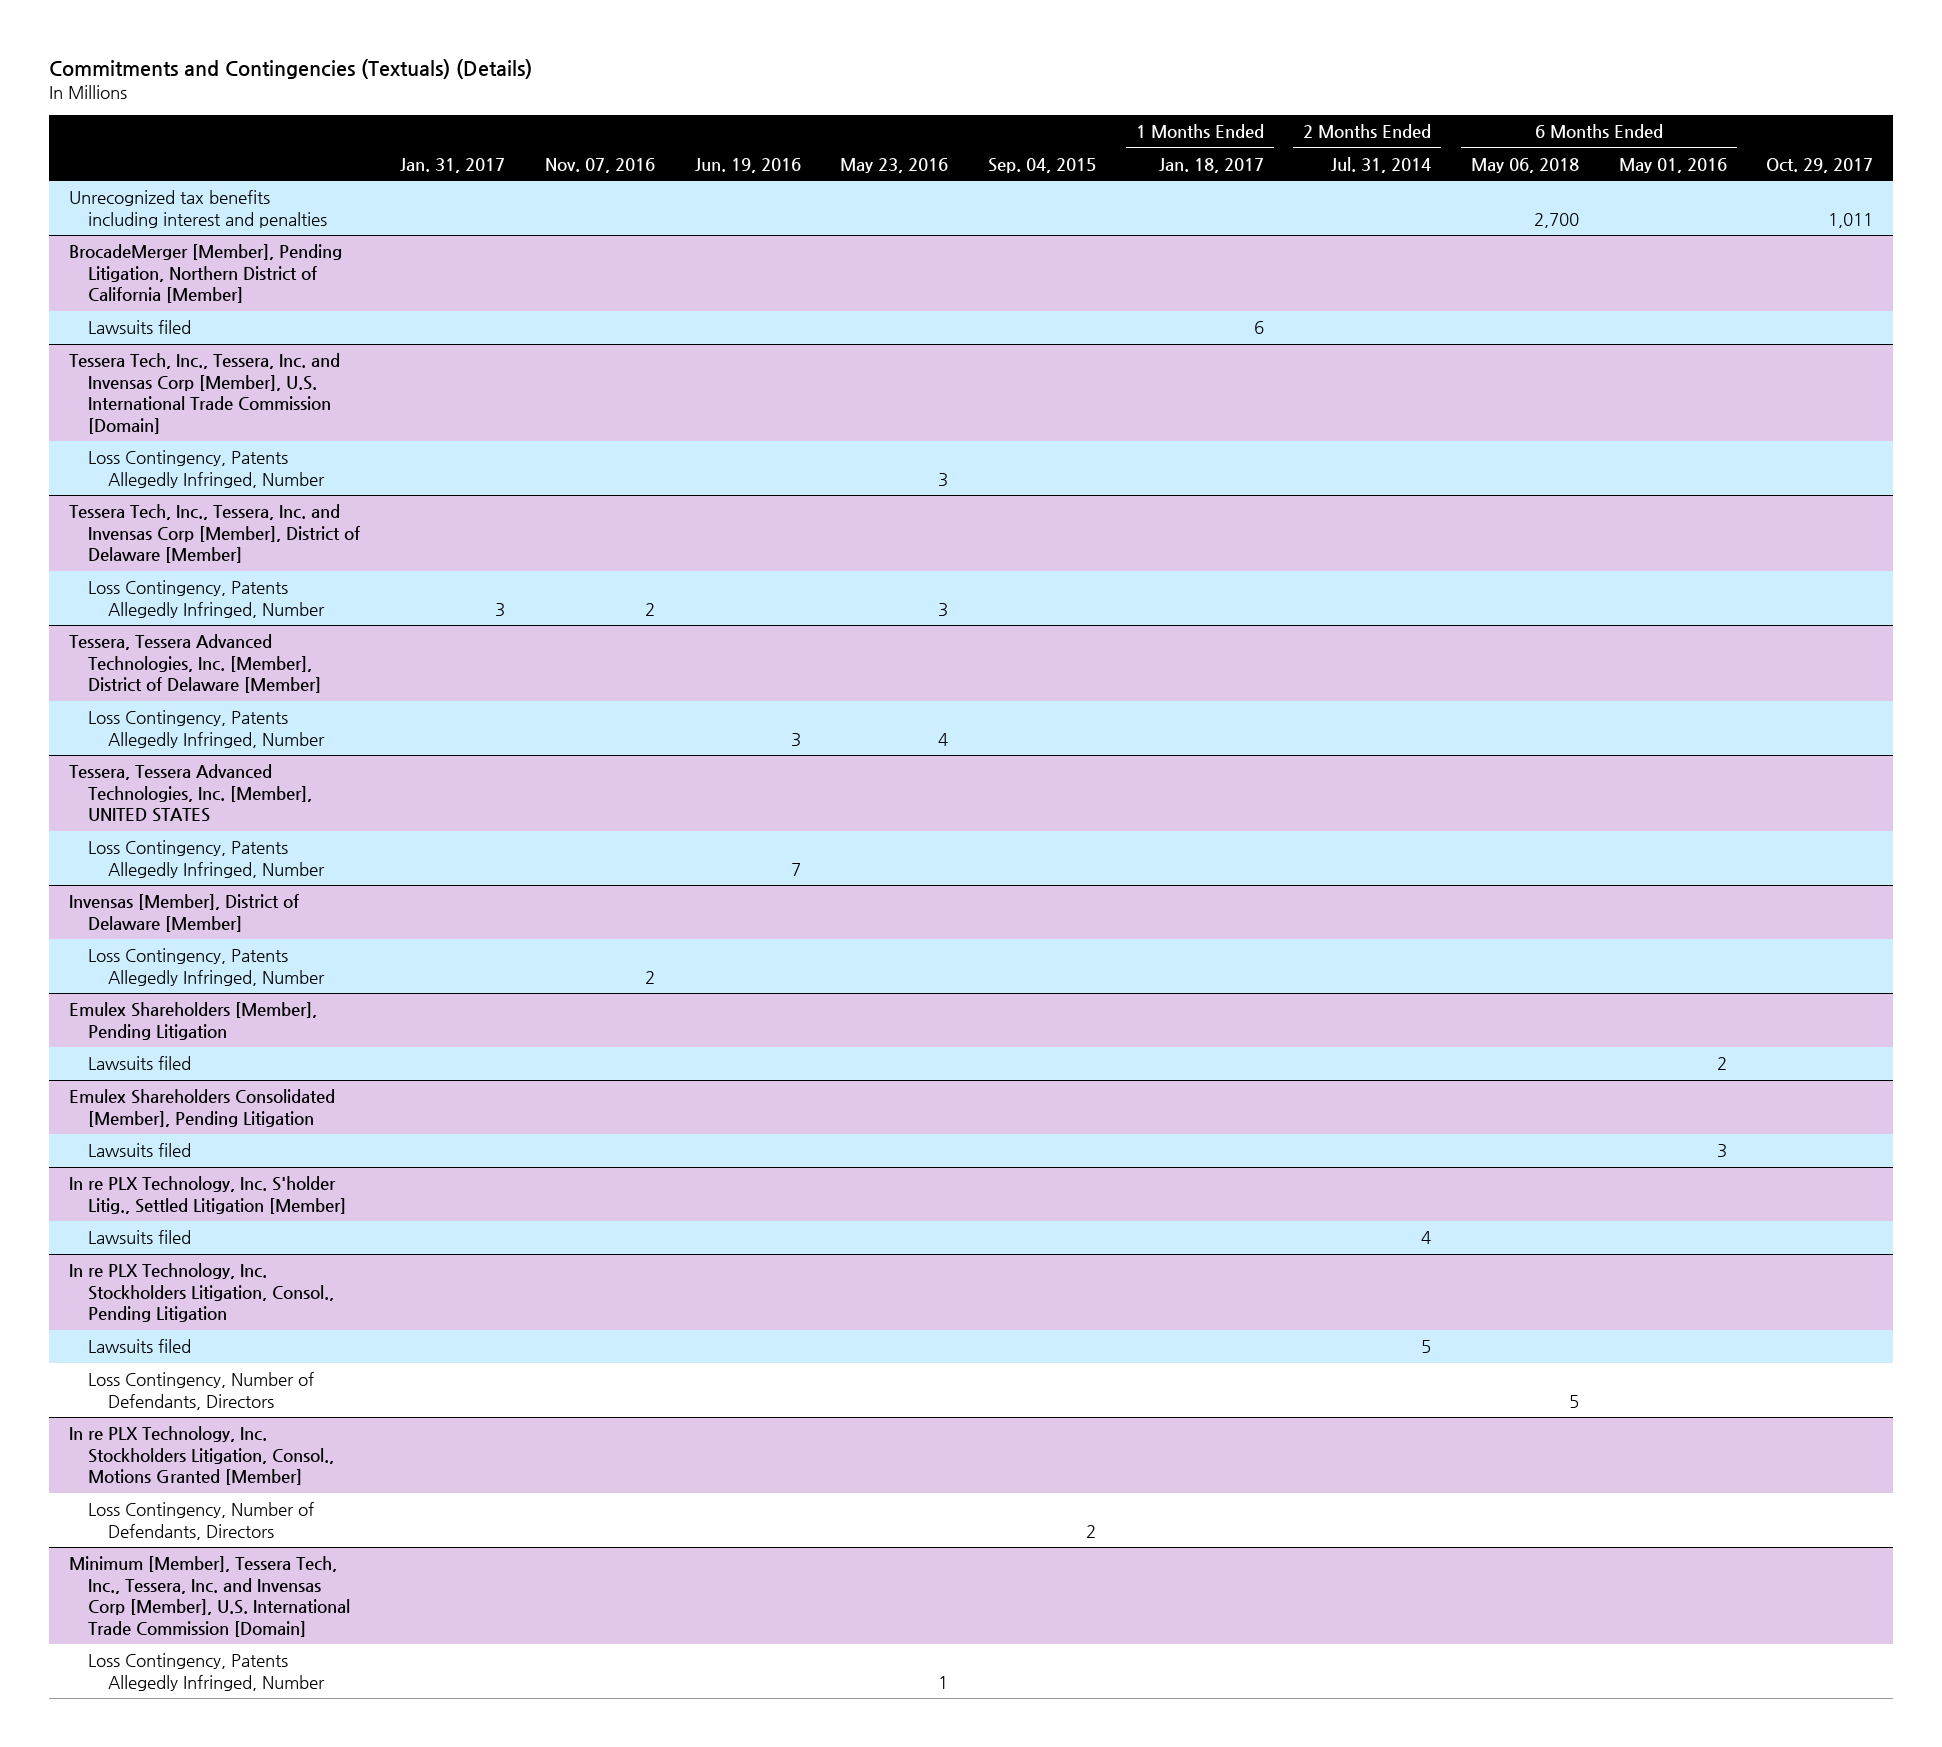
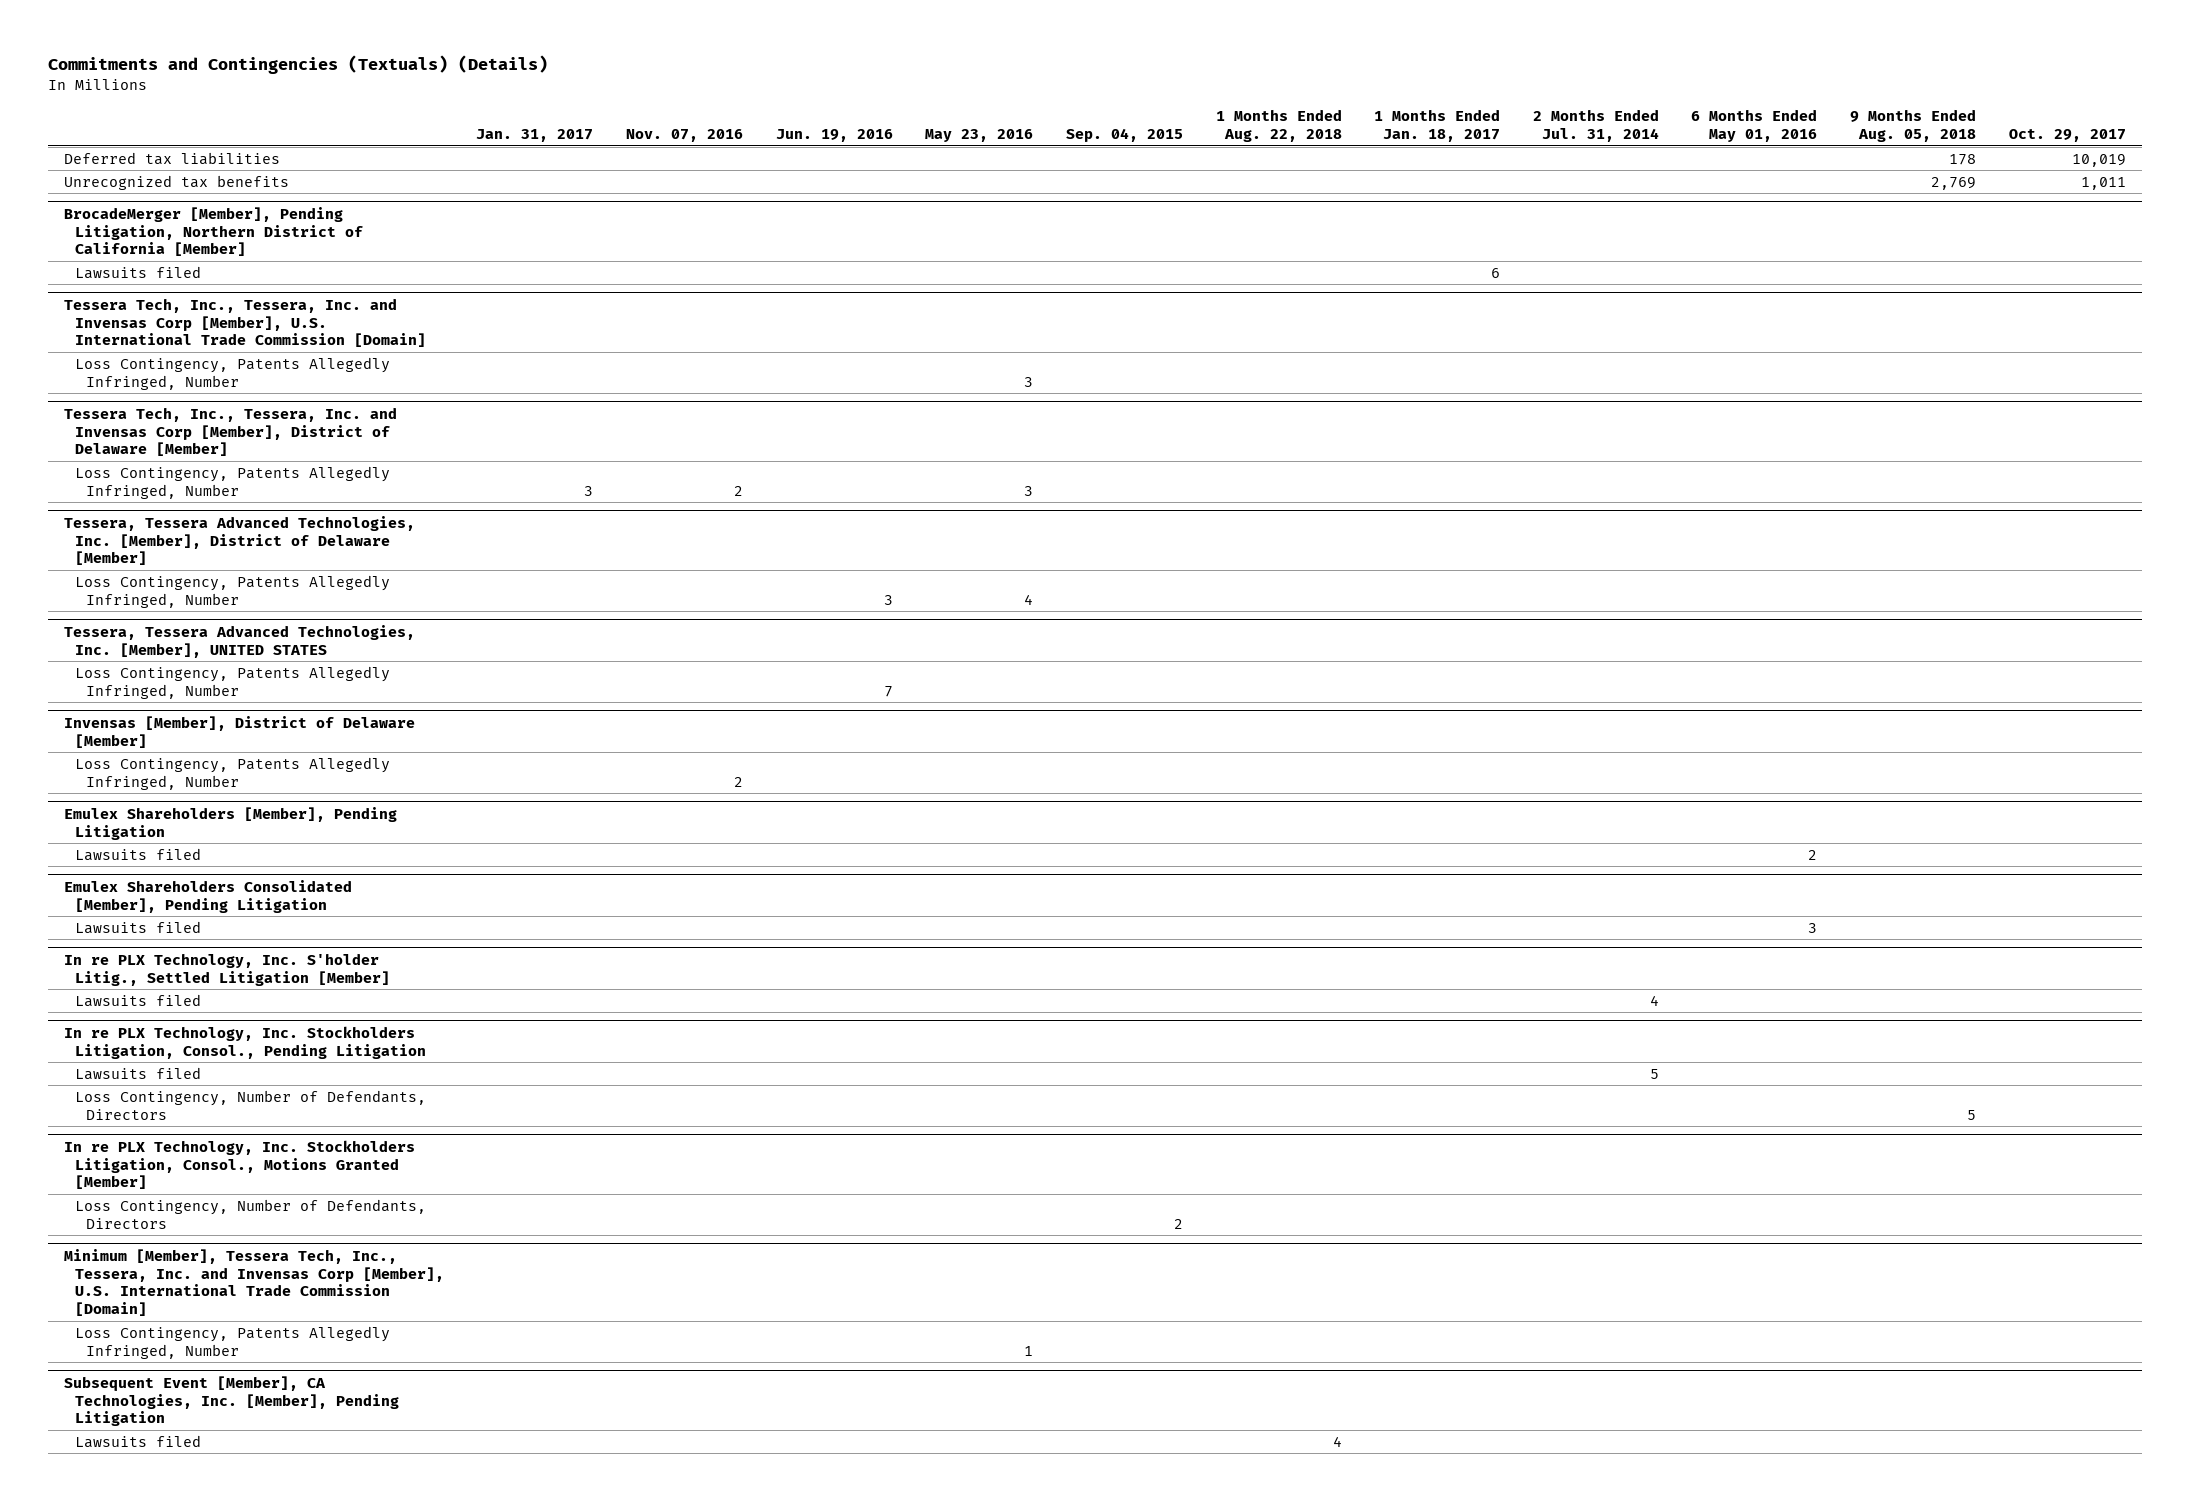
[1471,157,1580,173] May 06, 2018 -> none
none -> [1215,109,1342,142] 1 Months Ended Aug. 22, 2018
none -> [1850,109,1977,142] 9 Months Ended Aug. 05, 2018
none -> [64,151,281,165] Deferred tax liabilities
[68,190,328,228] Unrecognized tax benefits including interest and penalties -> [64,174,290,190] Unrecognized tax benefits
none -> [64,1375,399,1427] Subsequent Event [Member], CA Technologies, Inc. [Member], Pending Litigation
none -> [74,1434,201,1448] Lawsuits filed

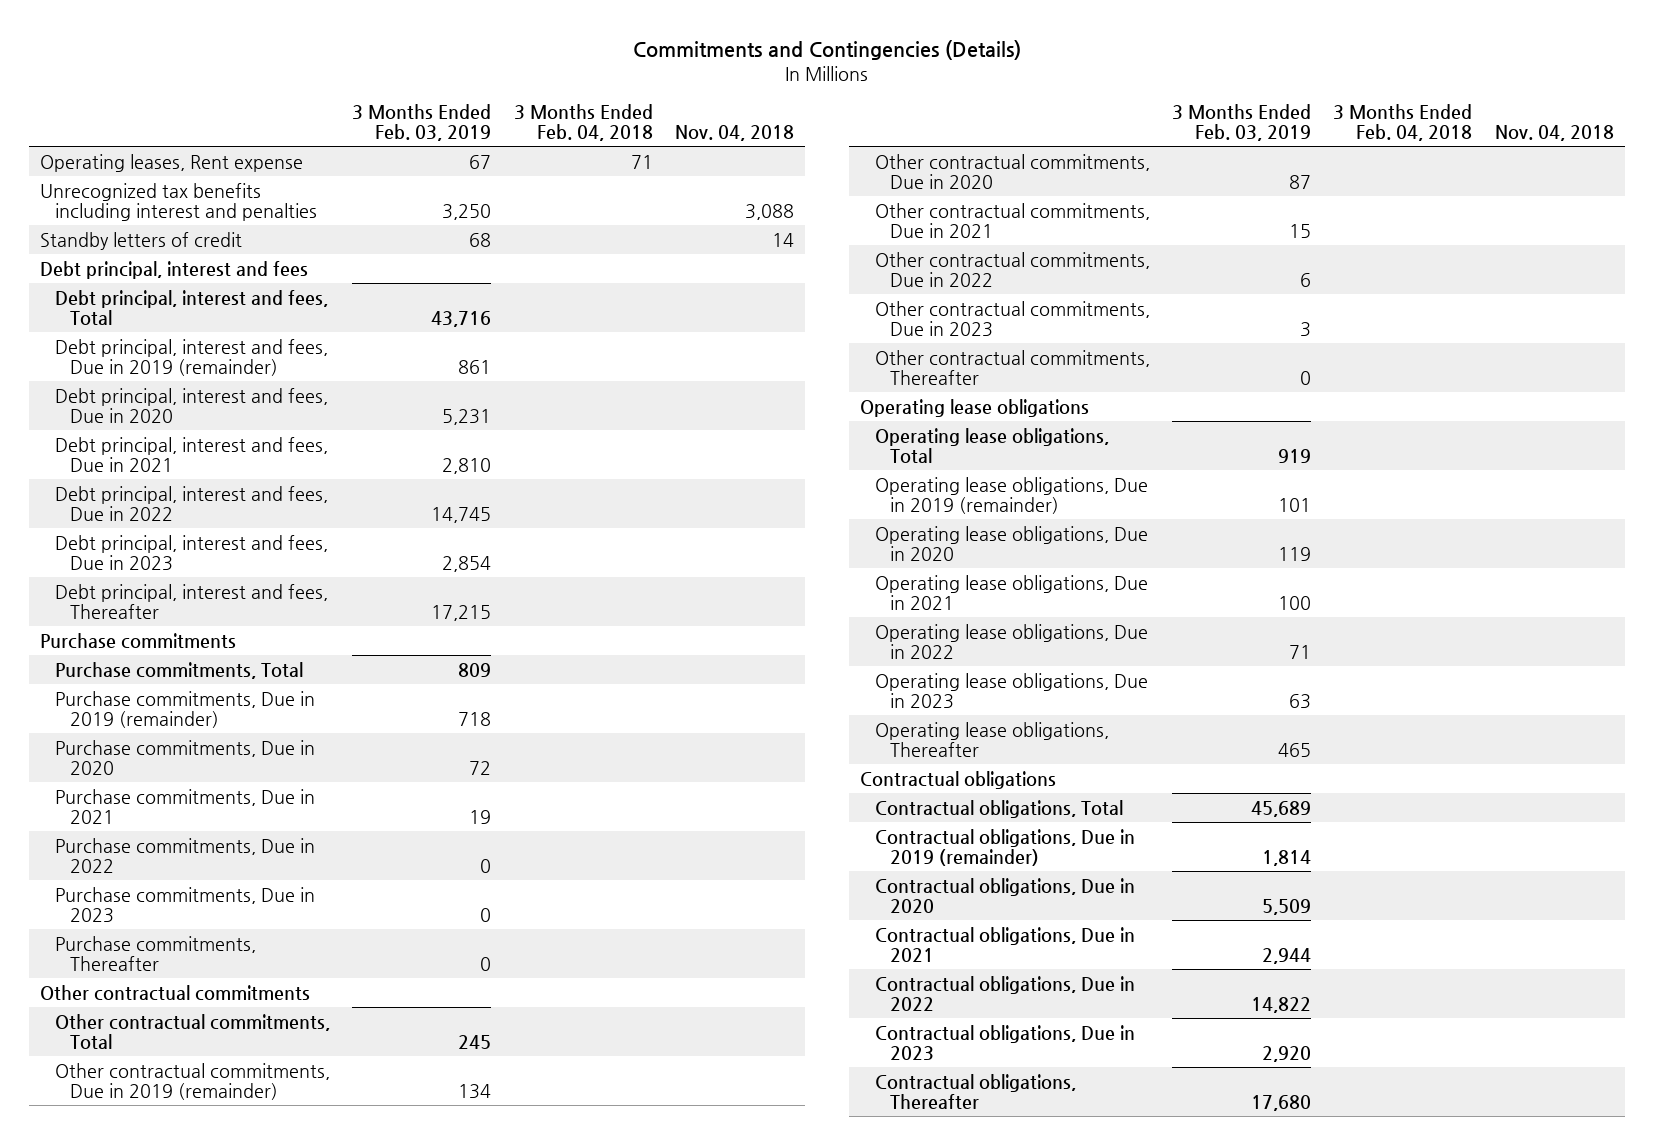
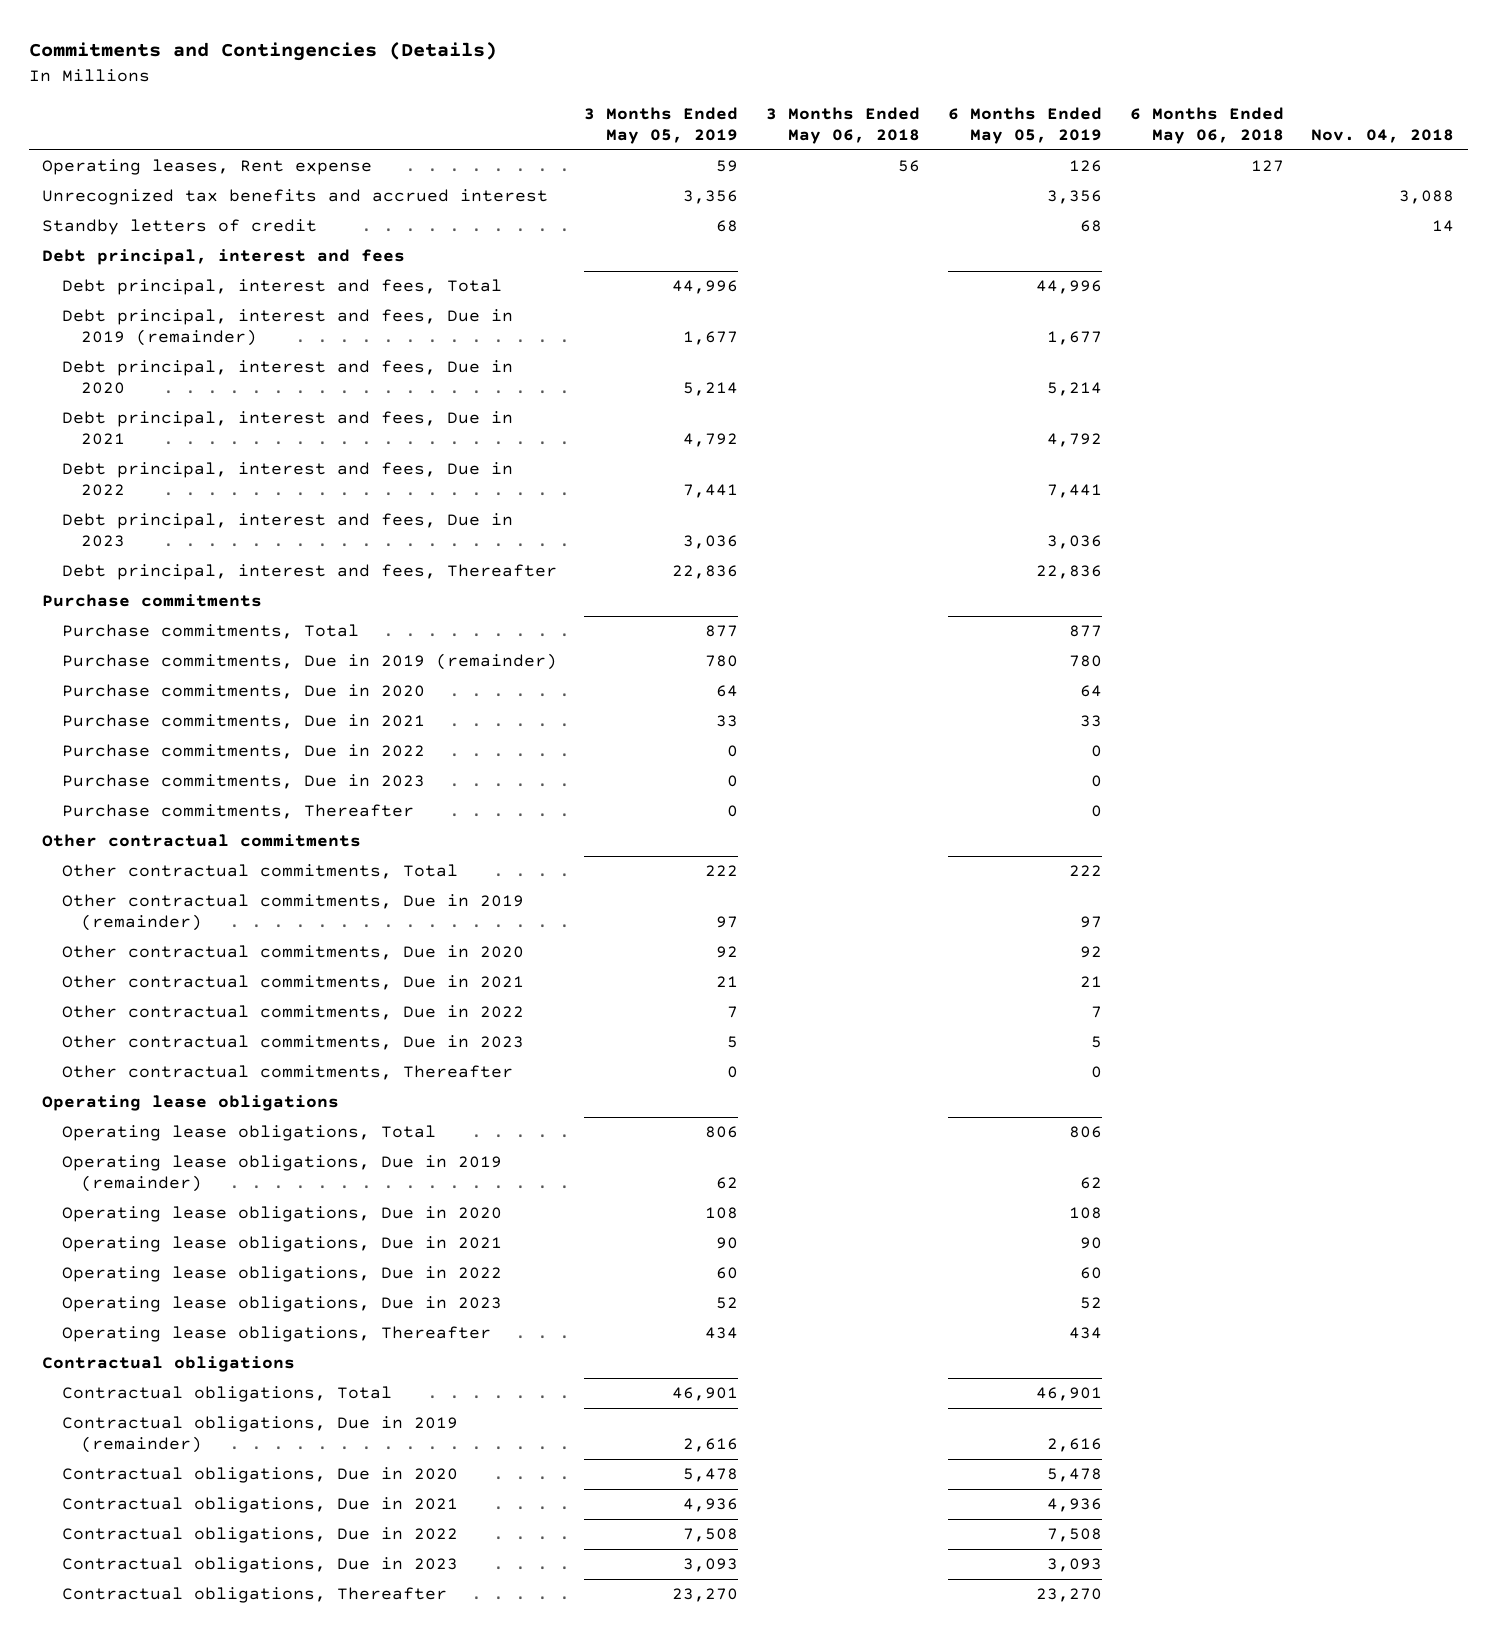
[352,103,492,142] 3 Months Ended Feb. 03, 2019 -> none
[513,103,653,142] 3 Months Ended Feb. 04, 2018 -> none
none -> [584,106,739,144] 3 Months Ended May 05, 2019
none -> [766,106,921,144] 3 Months Ended May 06, 2018
none -> [947,106,1102,144] 6 Months Ended May 05, 2019
none -> [1129,106,1284,144] 6 Months Ended May 06, 2018
[40,182,317,222] Unrecognized tax benefits including interest and penalties -> [42,189,549,206] Unrecognized tax benefits and accrued interest

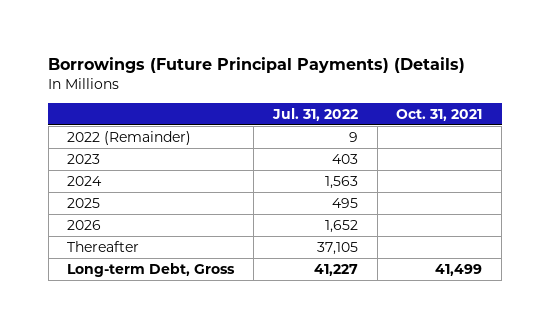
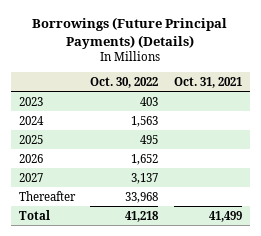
[271,107,358,121] Jul. 31, 2022 -> none
none -> [90,76,159,88] Oct. 30, 2022
[67,130,192,145] 2022 (Remainder) -> none
none -> [18,172,43,182] 2027
[67,262,236,277] Long-term Debt, Gross -> [18,209,50,220] Total

